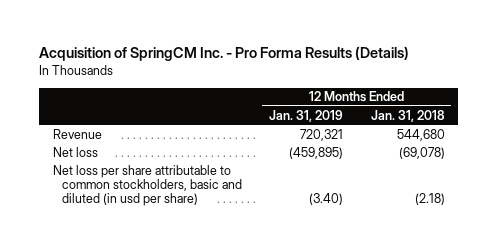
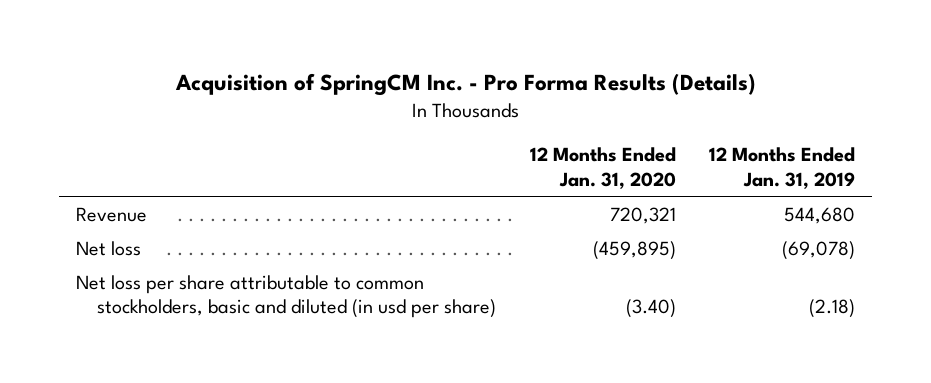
[370,109,445,122] Jan. 31, 2018 -> none
none -> [529,147,676,189] 12 Months Ended Jan. 31, 2020
[300,128,344,141] 720,321 -> [784,206,856,224] 544,680
[289,146,344,159] (459,895) -> [782,240,856,260] (69,078)
[309,193,344,206] (3.40) -> [809,299,856,319] (2.18)

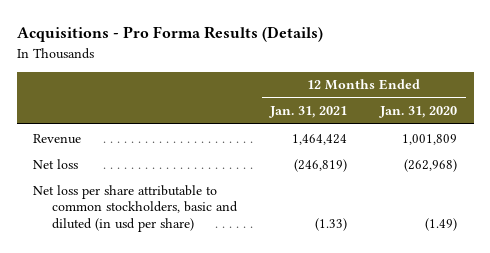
[174,73,756,97] Acquisition of SpringCM Inc. - Pro Forma Results (Details) -> [16,26,323,43] Acquisitions - Pro Forma Results (Details)
[709,147,856,189] 12 Months Ended Jan. 31, 2019 -> none
none -> [269,106,348,119] Jan. 31, 2021
[609,206,676,224] 720,321 -> [402,133,458,145] 1,001,809
[592,240,676,260] (459,895) -> [404,158,458,172] (262,968)
[625,299,676,319] (3.40) -> [425,217,458,231] (1.49)

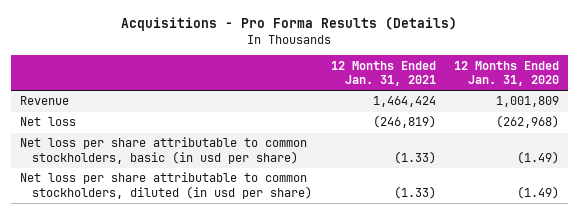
[33,184,238,232] Net loss per share attributable to common stockholders, basic and diluted (in usd per share) -> [19,137,307,164] Net loss per share attributable to common stockholders, basic (in usd per share)
none -> [19,172,313,199] Net loss per share attributable to common stockholders, diluted (in usd per share)

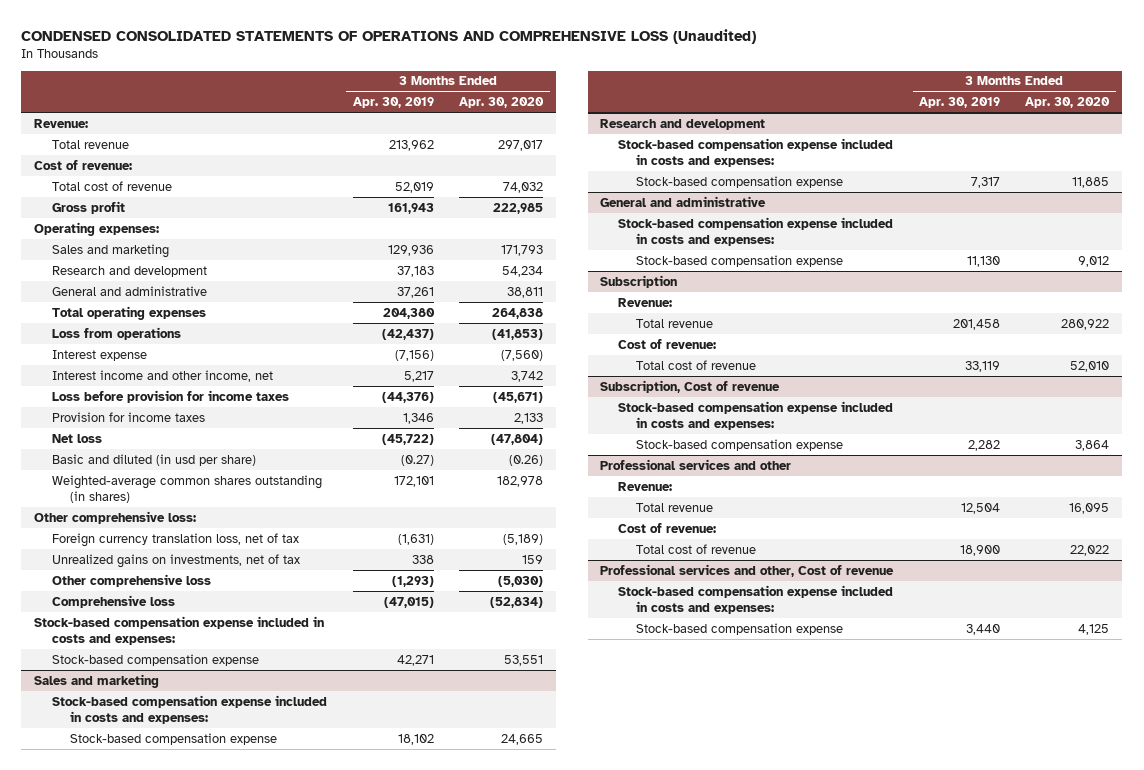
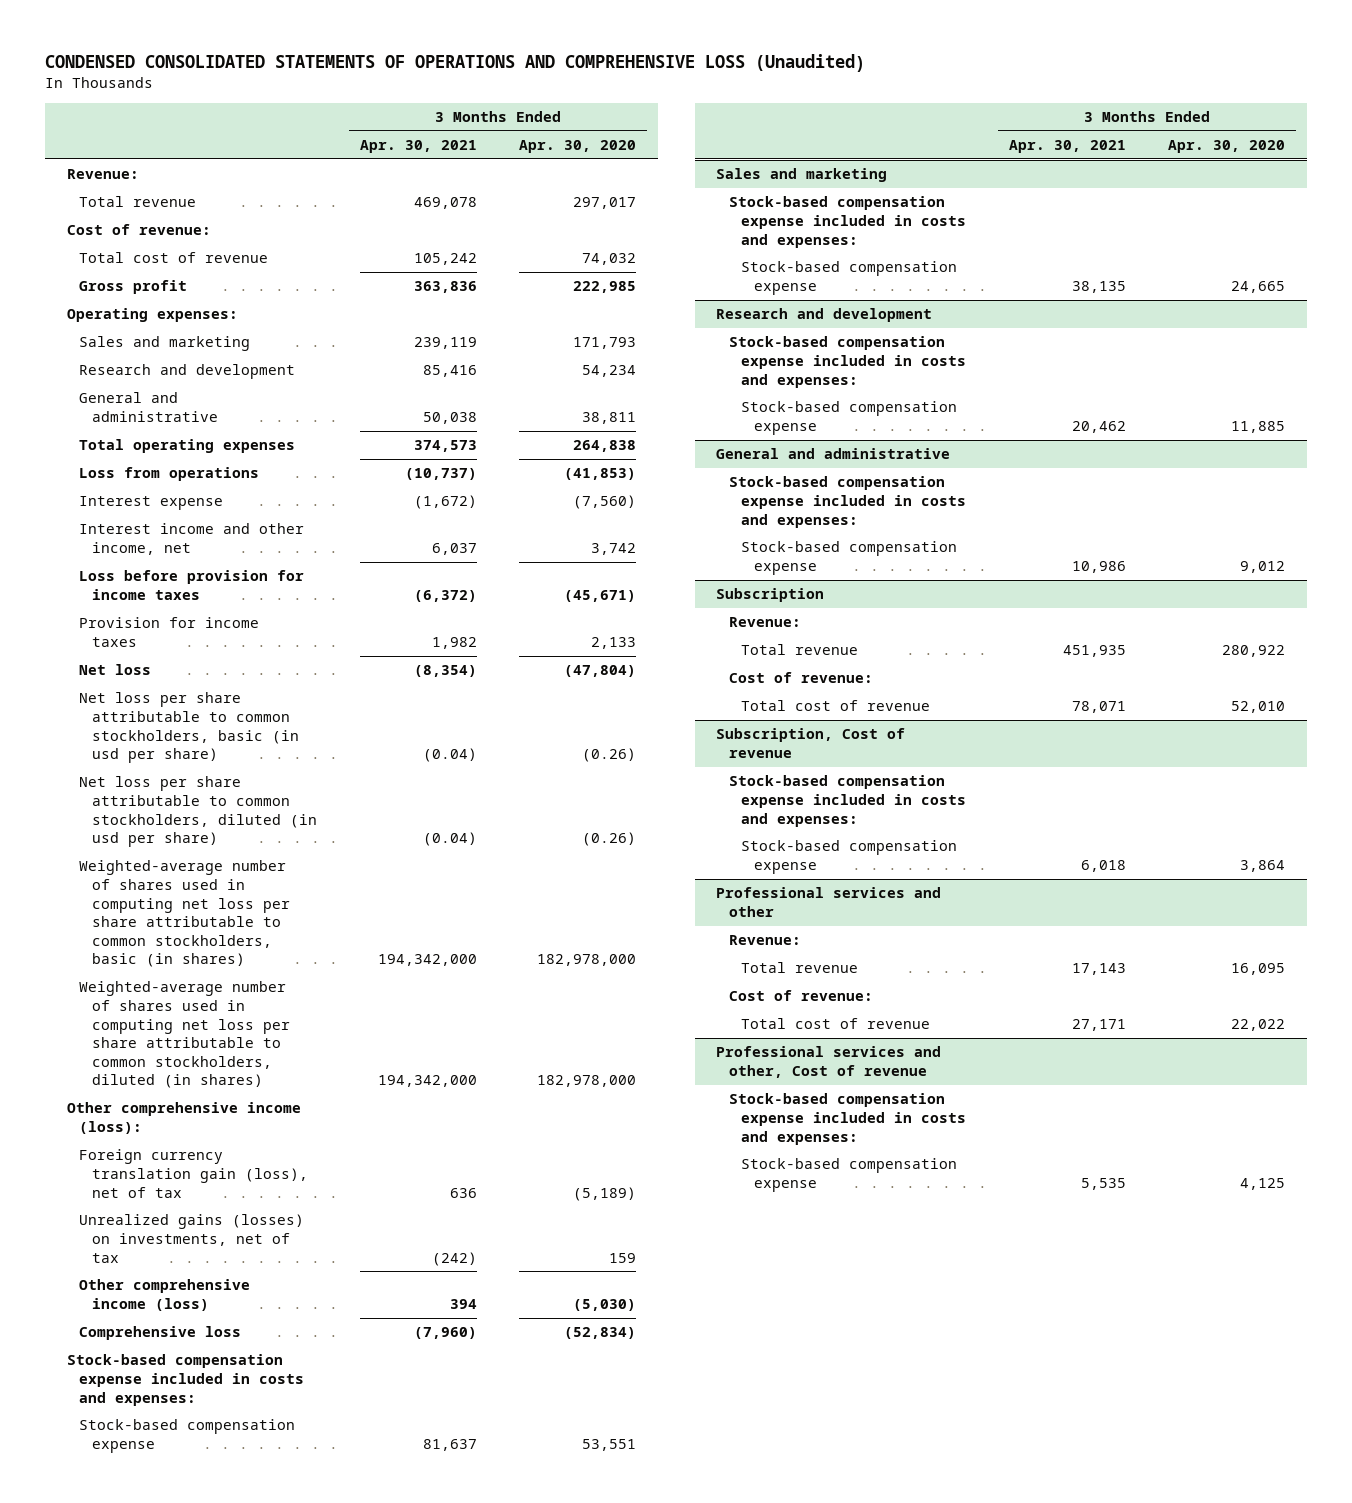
[352,97,434,109] Apr. 30, 2019 -> none
none -> [359,140,477,154] Apr. 30, 2021
[51,453,256,466] Basic and diluted (in usd per share) -> none
[51,474,322,503] Weighted-average common shares outstanding (in shares) -> none
none -> [79,692,300,764] Net loss per share attributable to common stockholders, basic (in usd per share)
none -> [79,776,318,848] Net loss per share attributable to common stockholders, diluted (in usd per share)
none -> [79,860,291,968] Weighted-average number of shares used in computing net loss per share attributable to common stockholders, basic (in shares)
none -> [79,981,291,1089] Weighted-average number of shares used in computing net loss per share attributable to common stockholders, diluted (in shares)
[34,510,197,524] Other comprehensive loss: -> [66,1102,301,1134] Other comprehensive income (loss):
[51,532,299,547] Foreign currency translation loss, net of tax -> [79,1149,309,1198] Foreign currency translation gain (loss), net of tax
[51,553,300,568] Unrealized gains on investments, net of tax -> [79,1214,305,1263] Unrealized gains (losses) on investments, net of tax
[51,573,211,587] Other comprehensive loss -> [79,1279,251,1311] Other comprehensive income (loss)

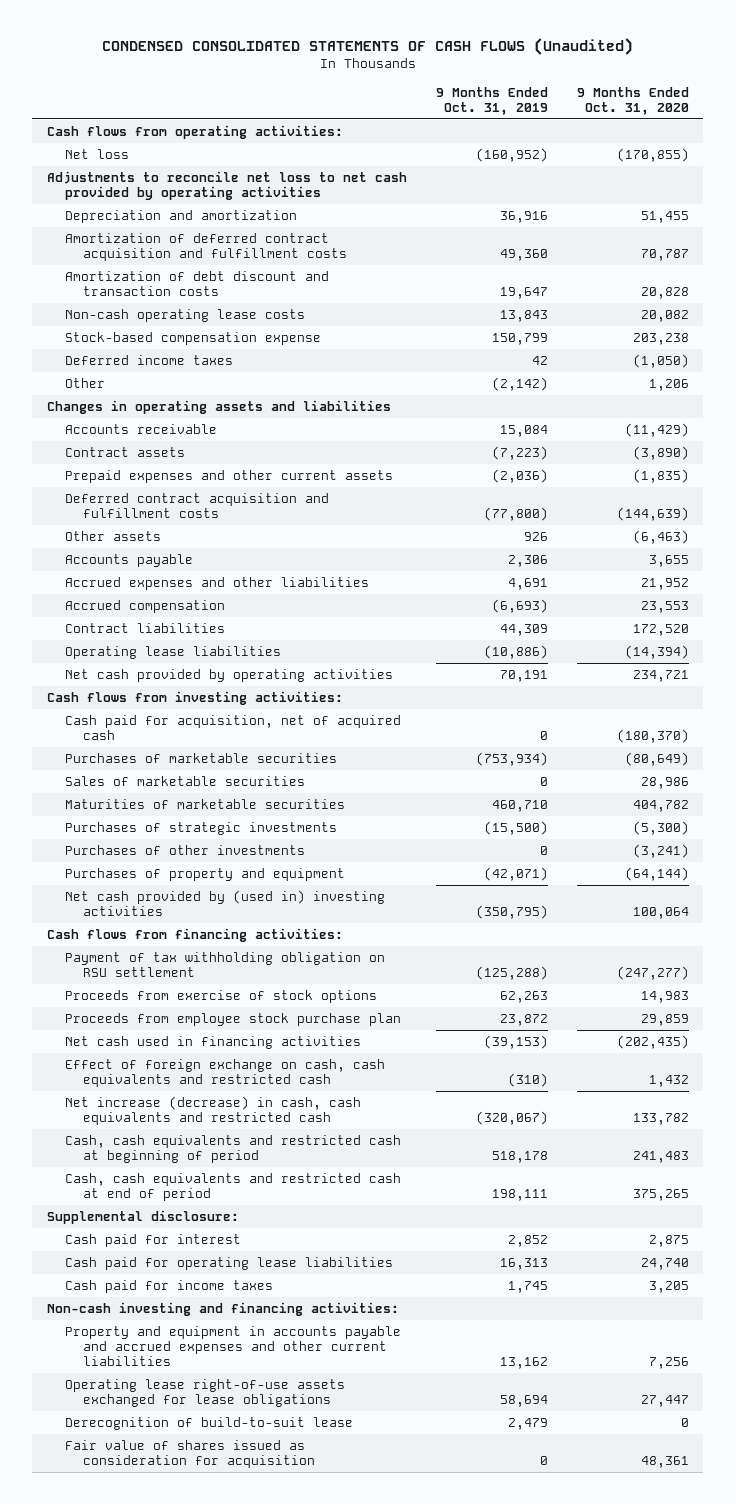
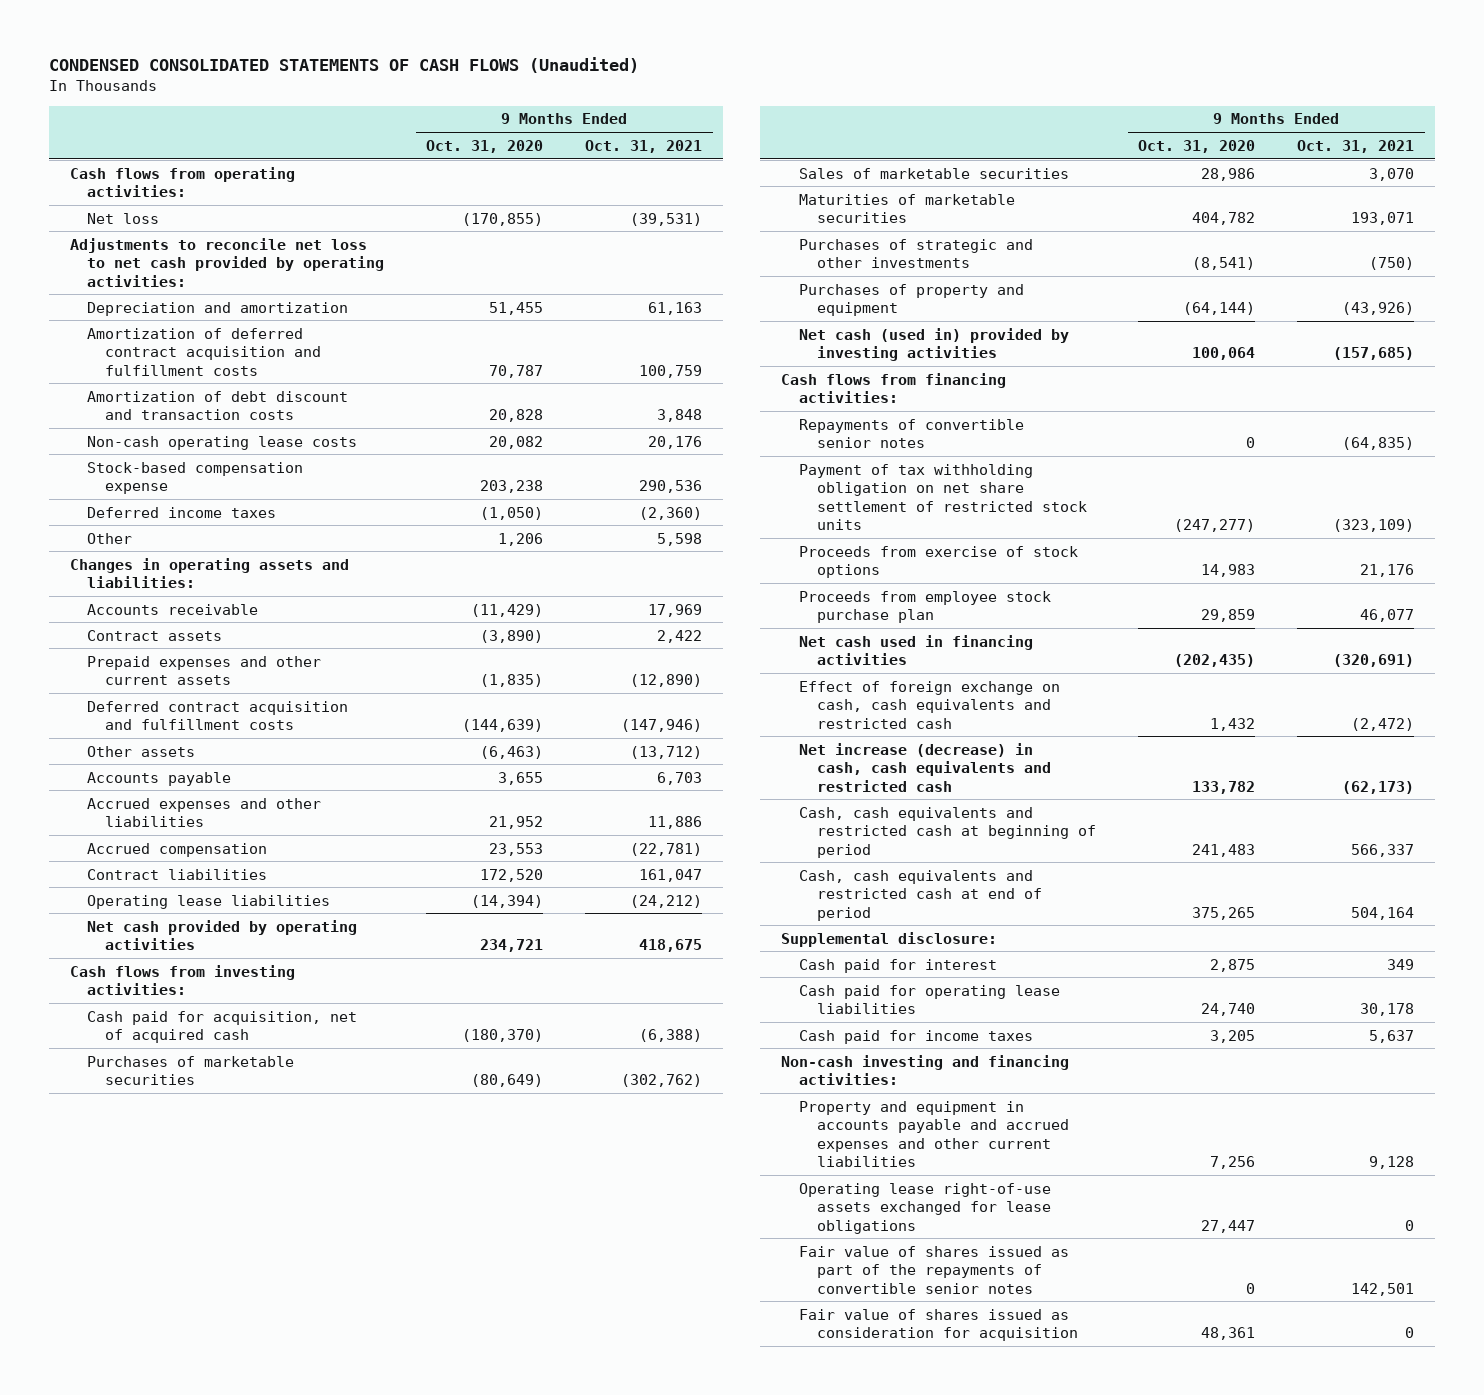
[435,86,548,115] 9 Months Ended Oct. 31, 2019 -> none
none -> [585,139,703,153] Oct. 31, 2021
[46,170,407,200] Adjustments to reconcile net loss to net cash provided by operating activities -> [69,237,385,287] Adjustments to reconcile net loss to net cash provided by operating activities:
[46,399,391,414] Changes in operating assets and liabilities -> [69,557,349,589] Changes in operating assets and liabilities:
[64,844,305,855] Purchases of other investments -> none
[64,821,337,835] Purchases of strategic investments -> [799,238,1034,269] Purchases of strategic and other investments
[632,820,689,835] (5,300) -> [1192,257,1256,271] (8,541)
[64,889,385,916] Net cash provided by (used in) investing activities -> [799,327,1070,362] Net cash (used in) provided by investing activities
none -> [799,418,1025,449] Repayments of convertible senior notes
[64,951,385,977] Payment of tax withholding obligation on RSU settlement -> [799,463,1087,530] Payment of tax withholding obligation on net share settlement of restricted stock units
[64,1416,353,1430] Derecognition of build-to-suit lease -> none
none -> [799,1245,1070,1294] Fair value of shares issued as part of the repayments of convertible senior notes

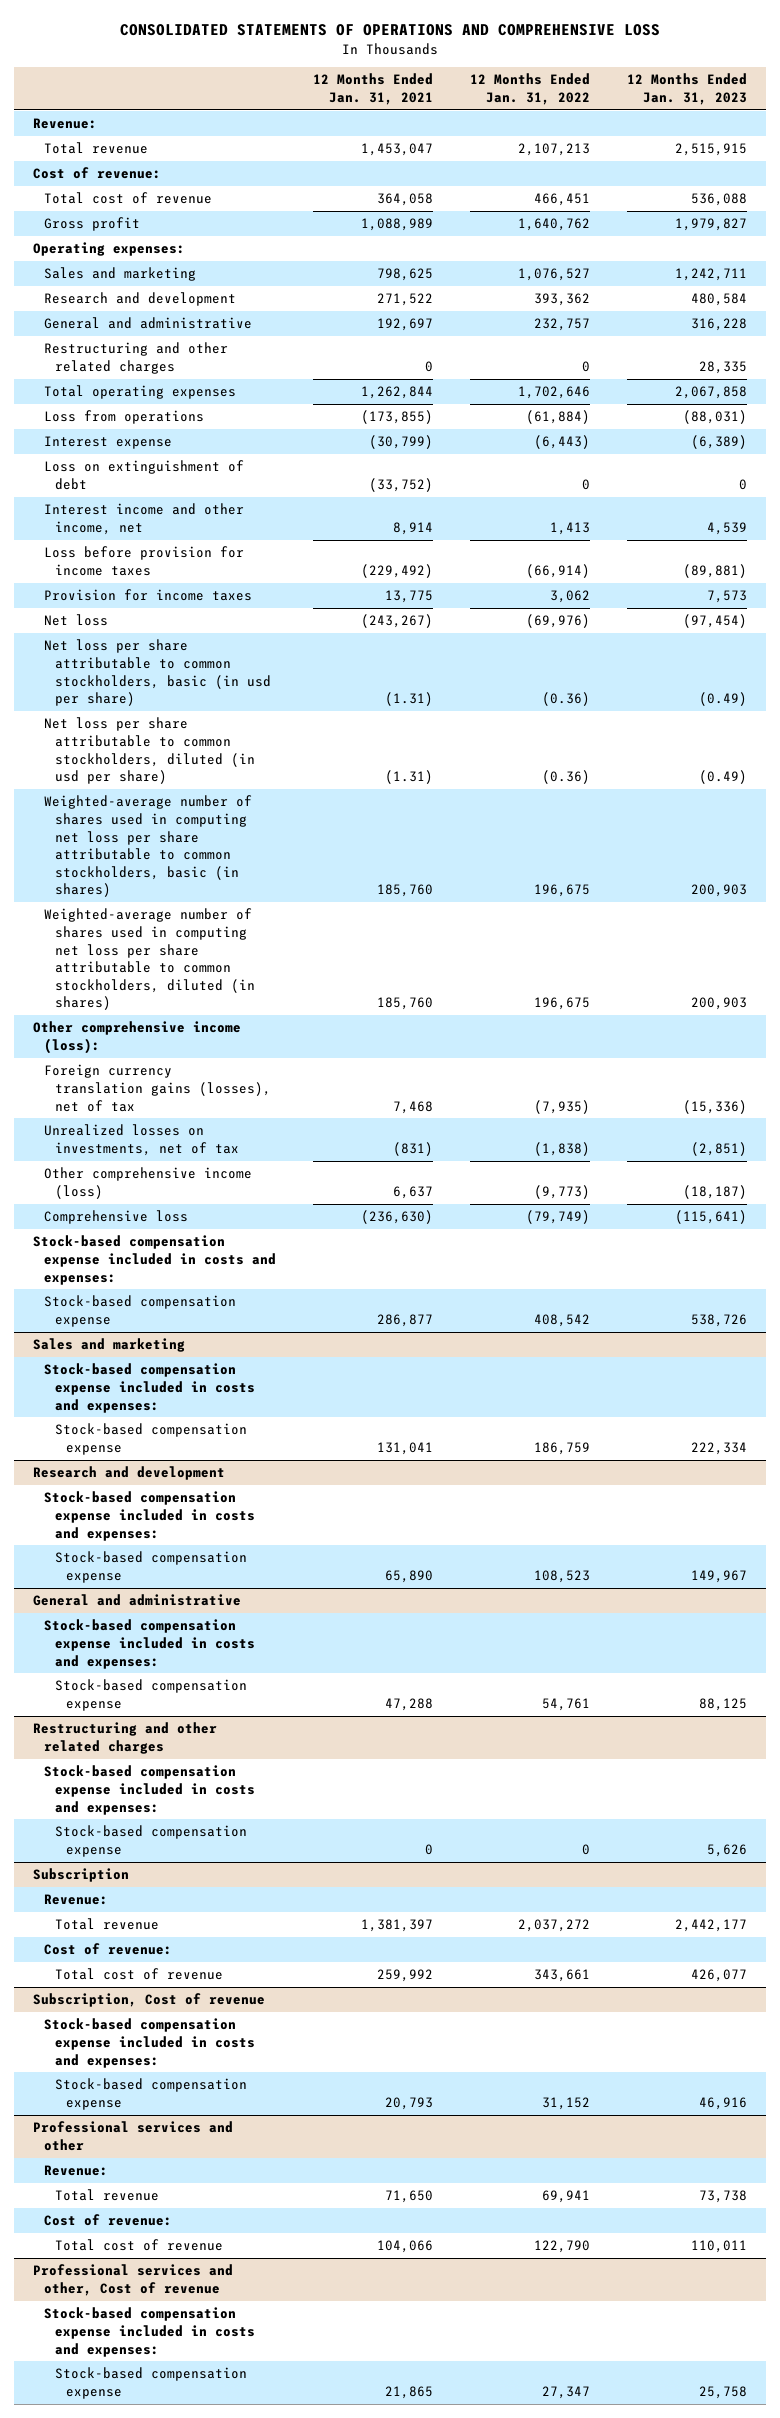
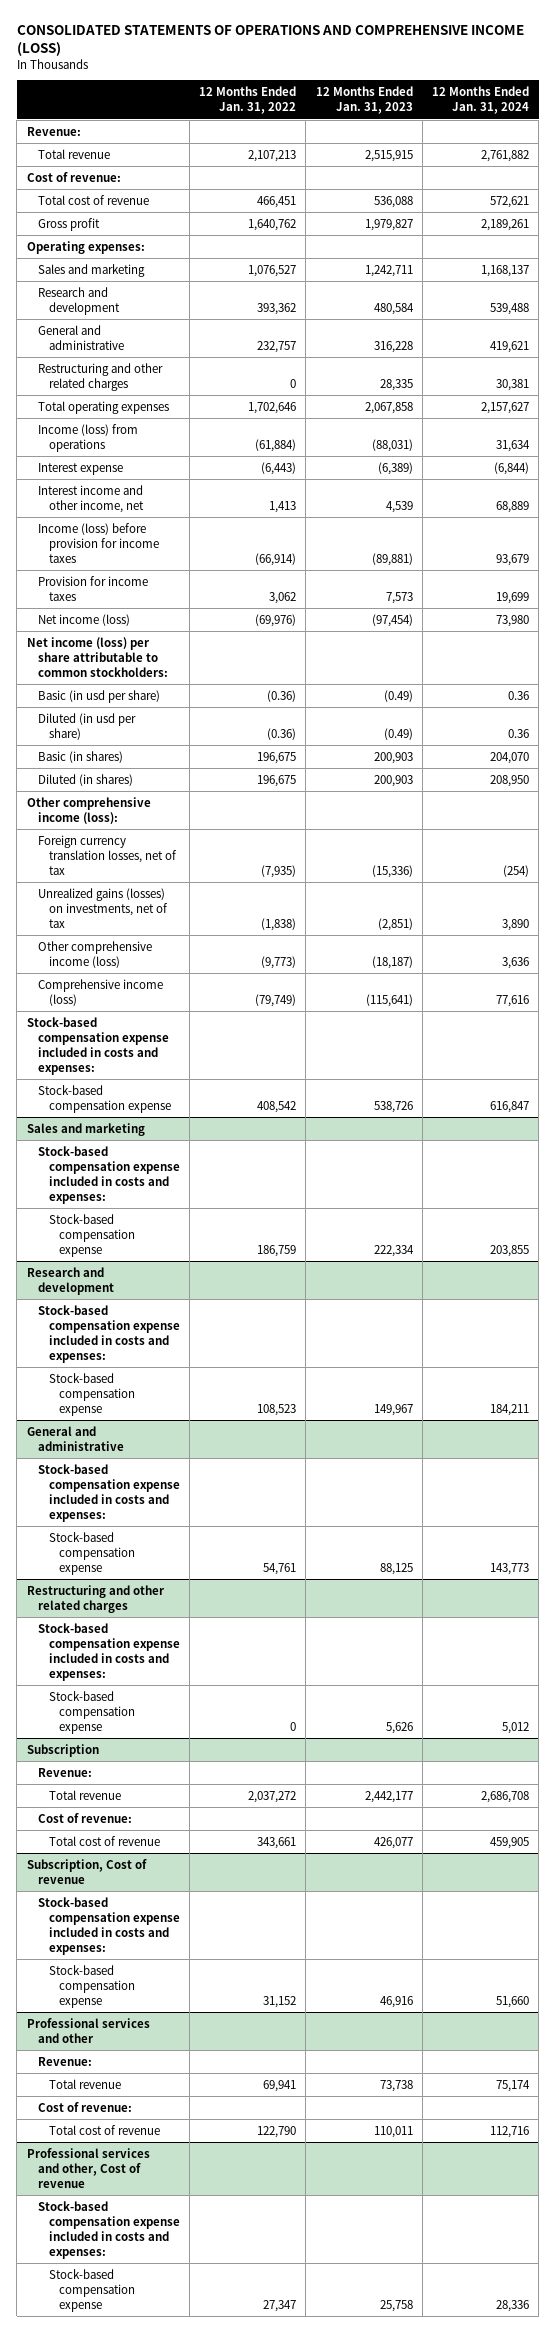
[119,24,660,37] CONSOLIDATED STATEMENTS OF OPERATIONS AND COMPREHENSIVE LOSS -> [16,24,524,57] CONSOLIDATED STATEMENTS OF OPERATIONS AND COMPREHENSIVE INCOME (LOSS)
[313,73,434,106] 12 Months Ended Jan. 31, 2021 -> none
none -> [432,86,530,115] 12 Months Ended Jan. 31, 2024
[43,410,204,425] Loss from operations -> [37,423,138,452] Income (loss) from operations
[43,460,244,490] Loss on extinguishment of debt -> none
[43,546,244,576] Loss before provision for income taxes -> [37,522,159,563] Income (loss) before provision for income taxes
[43,614,108,627] Net loss -> [37,613,130,626] Net income (loss)
none -> [26,636,168,677] Net income (loss) per share attributable to common stockholders:
[43,639,272,707] Net loss per share attributable to common stockholders, basic (in usd per share) -> [37,689,160,703] Basic (in usd per share)
[43,717,256,785] Net loss per share attributable to common stockholders, diluted (in usd per share) -> [37,712,136,740] Diluted (in usd per share)
[43,795,252,898] Weighted-average number of shares used in computing net loss per share attributable to common stockholders, basic (in shares) -> [37,750,123,763] Basic (in shares)
[43,908,256,1011] Weighted-average number of shares used in computing net loss per share attributable to common stockholders, diluted (in shares) -> [37,773,133,786] Diluted (in shares)
[43,1064,272,1112] Foreign currency translation gains (losses), net of tax -> [37,834,177,875] Foreign currency translation losses, net of tax
[43,1124,240,1156] Unrealized losses on investments, net of tax -> [37,887,168,928] Unrealized gains (losses) on investments, net of tax
[43,1210,188,1225] Comprehensive loss -> [37,978,163,1006] Comprehensive income (loss)

